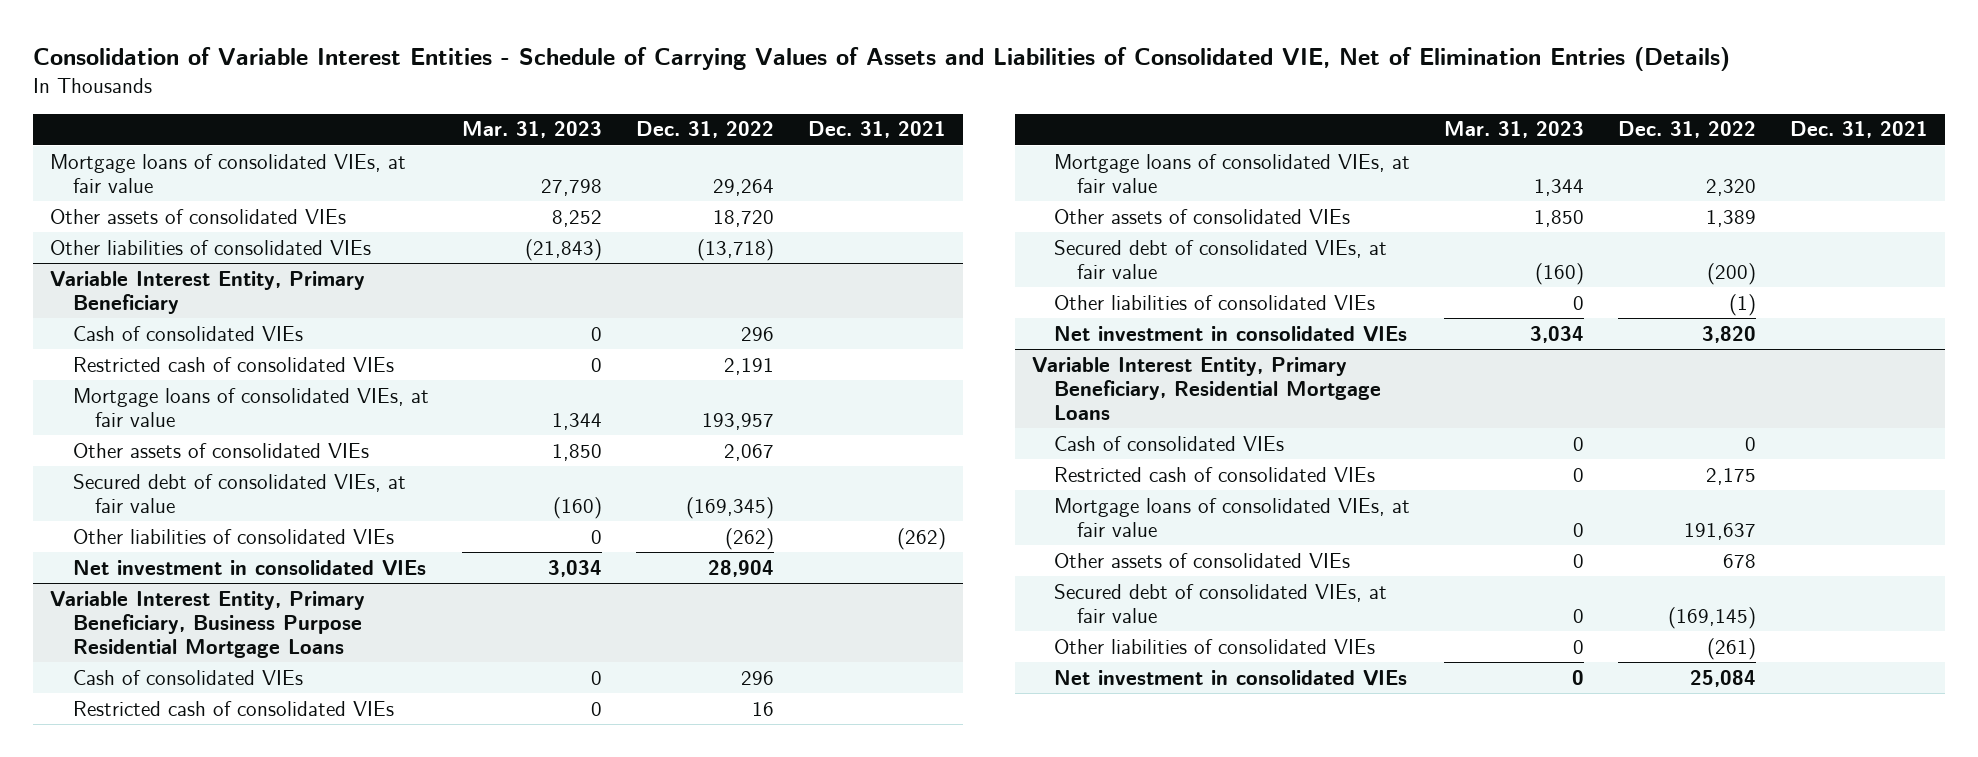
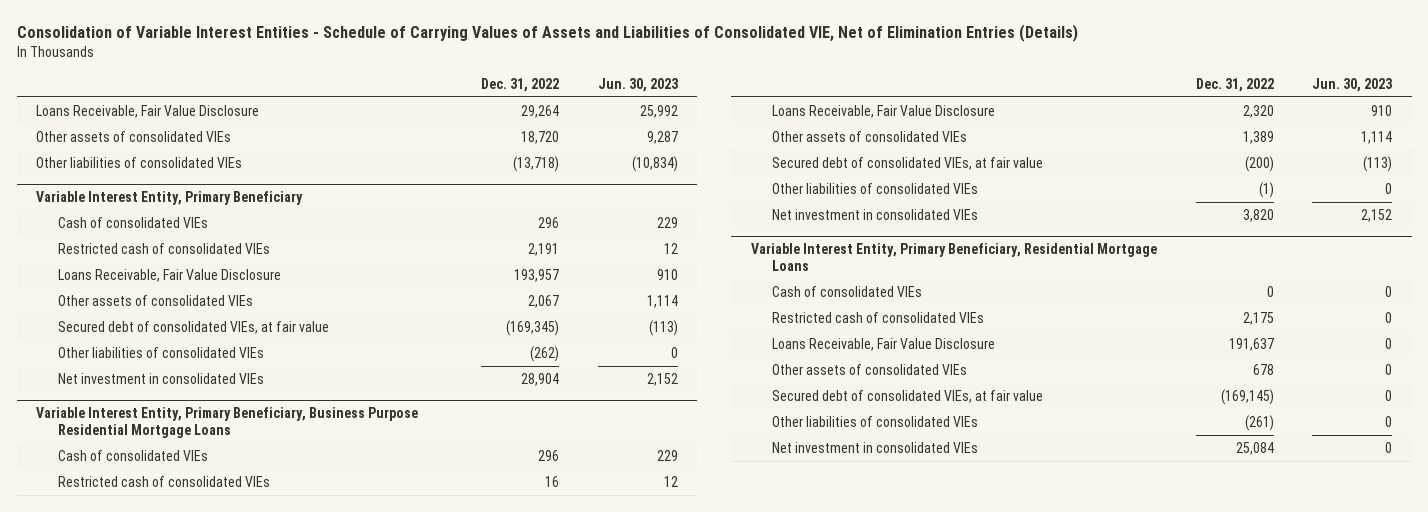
[462,121,603,139] Mar. 31, 2023 -> none
[808,121,947,139] Dec. 31, 2021 -> none
none -> [597,77,678,92] Jun. 30, 2023
[50,153,407,193] Mortgage loans of consolidated VIEs, at fair value -> [36,104,260,118] Loans Receivable, Fair Value Disclosure
[72,387,429,427] Mortgage loans of consolidated VIEs, at fair value -> [57,268,281,282] Loans Receivable, Fair Value Disclosure
[1054,153,1411,193] Mortgage loans of consolidated VIEs, at fair value -> [772,104,996,118] Loans Receivable, Fair Value Disclosure
[1054,497,1411,537] Mortgage loans of consolidated VIEs, at fair value -> [772,337,996,351] Loans Receivable, Fair Value Disclosure

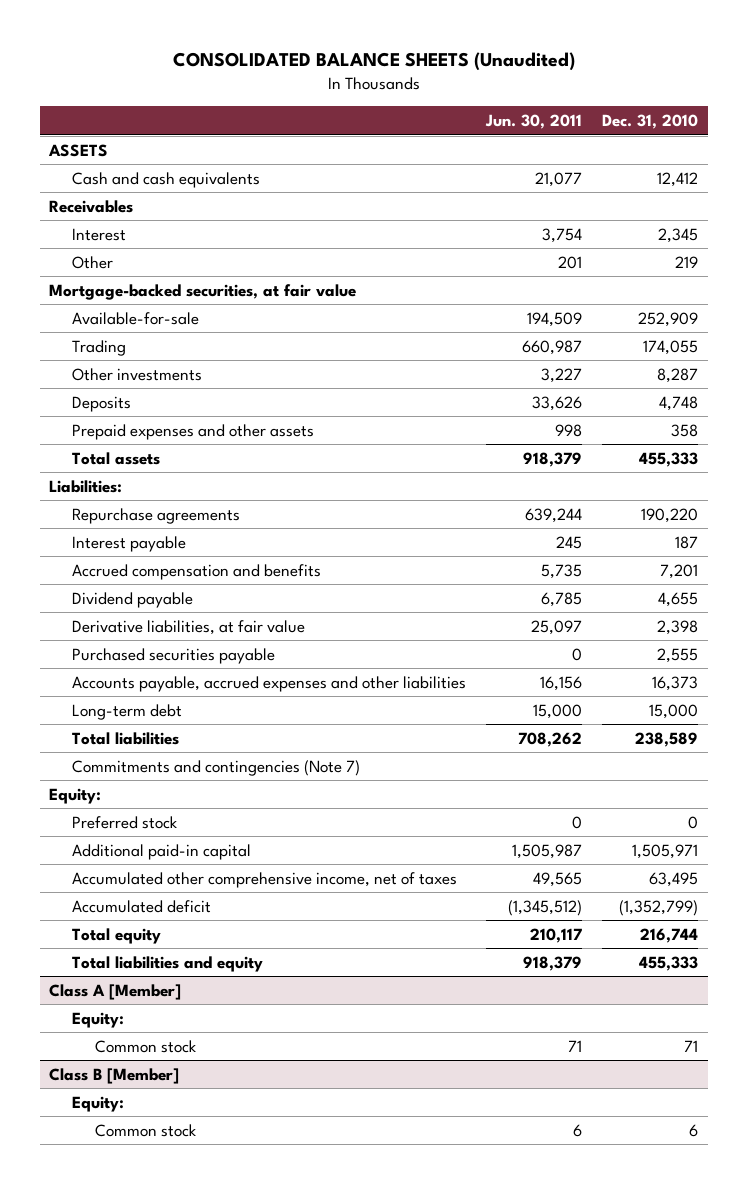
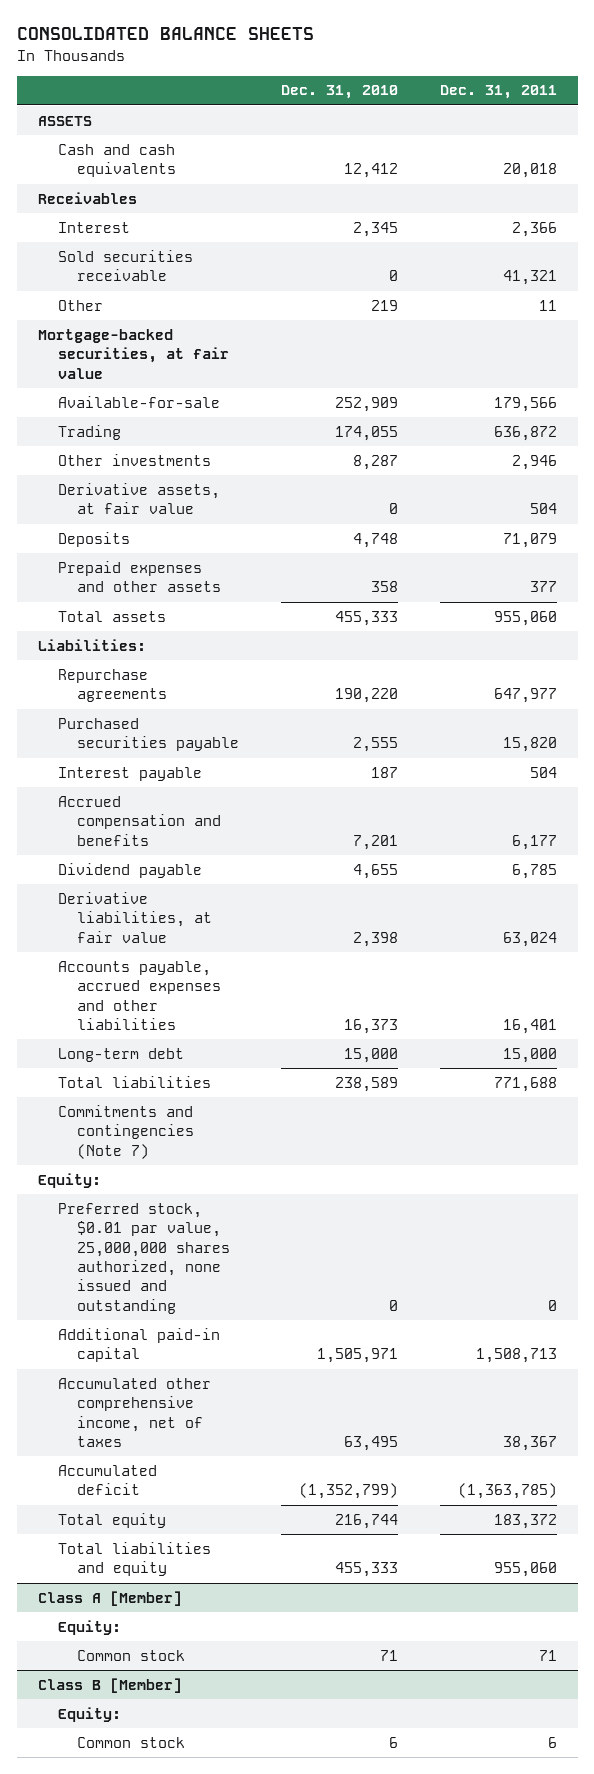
[172,52,575,72] CONSOLIDATED BALANCE SHEETS (Unaudited) -> [16,27,314,41] CONSOLIDATED BALANCE SHEETS
[485,114,583,130] Jun. 30, 2011 -> none
none -> [439,85,557,100] Dec. 31, 2011
none -> [57,249,193,282] Sold securities receivable
none -> [57,482,220,515] Derivative assets, at fair value
[72,647,276,664] Purchased securities payable -> [57,717,240,752] Purchased securities payable
[72,815,178,829] Preferred stock -> [57,1202,231,1314] Preferred stock, $0.01 par value, 25,000,000 shares authorized, none issued and outstanding

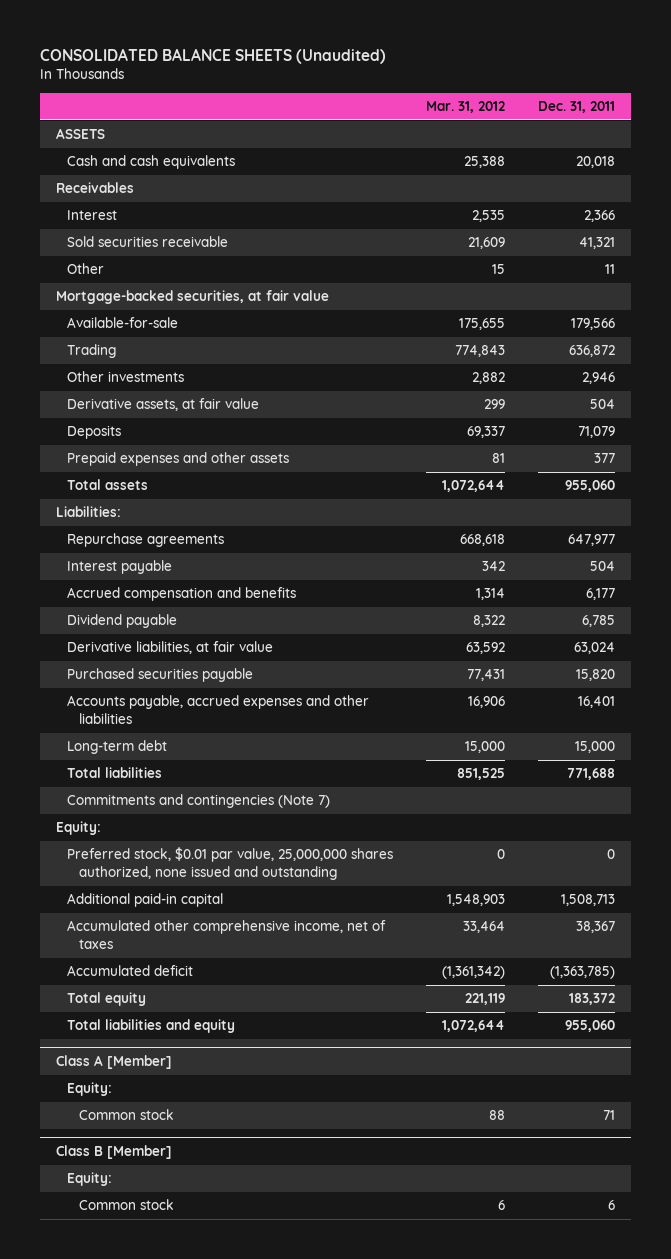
[16,27,314,41] CONSOLIDATED BALANCE SHEETS -> [39,47,386,64] CONSOLIDATED BALANCE SHEETS (Unaudited)
[281,85,399,100] Dec. 31, 2010 -> none
none -> [426,101,506,114] Mar. 31, 2012
[57,717,240,752] Purchased securities payable -> [67,668,254,683] Purchased securities payable

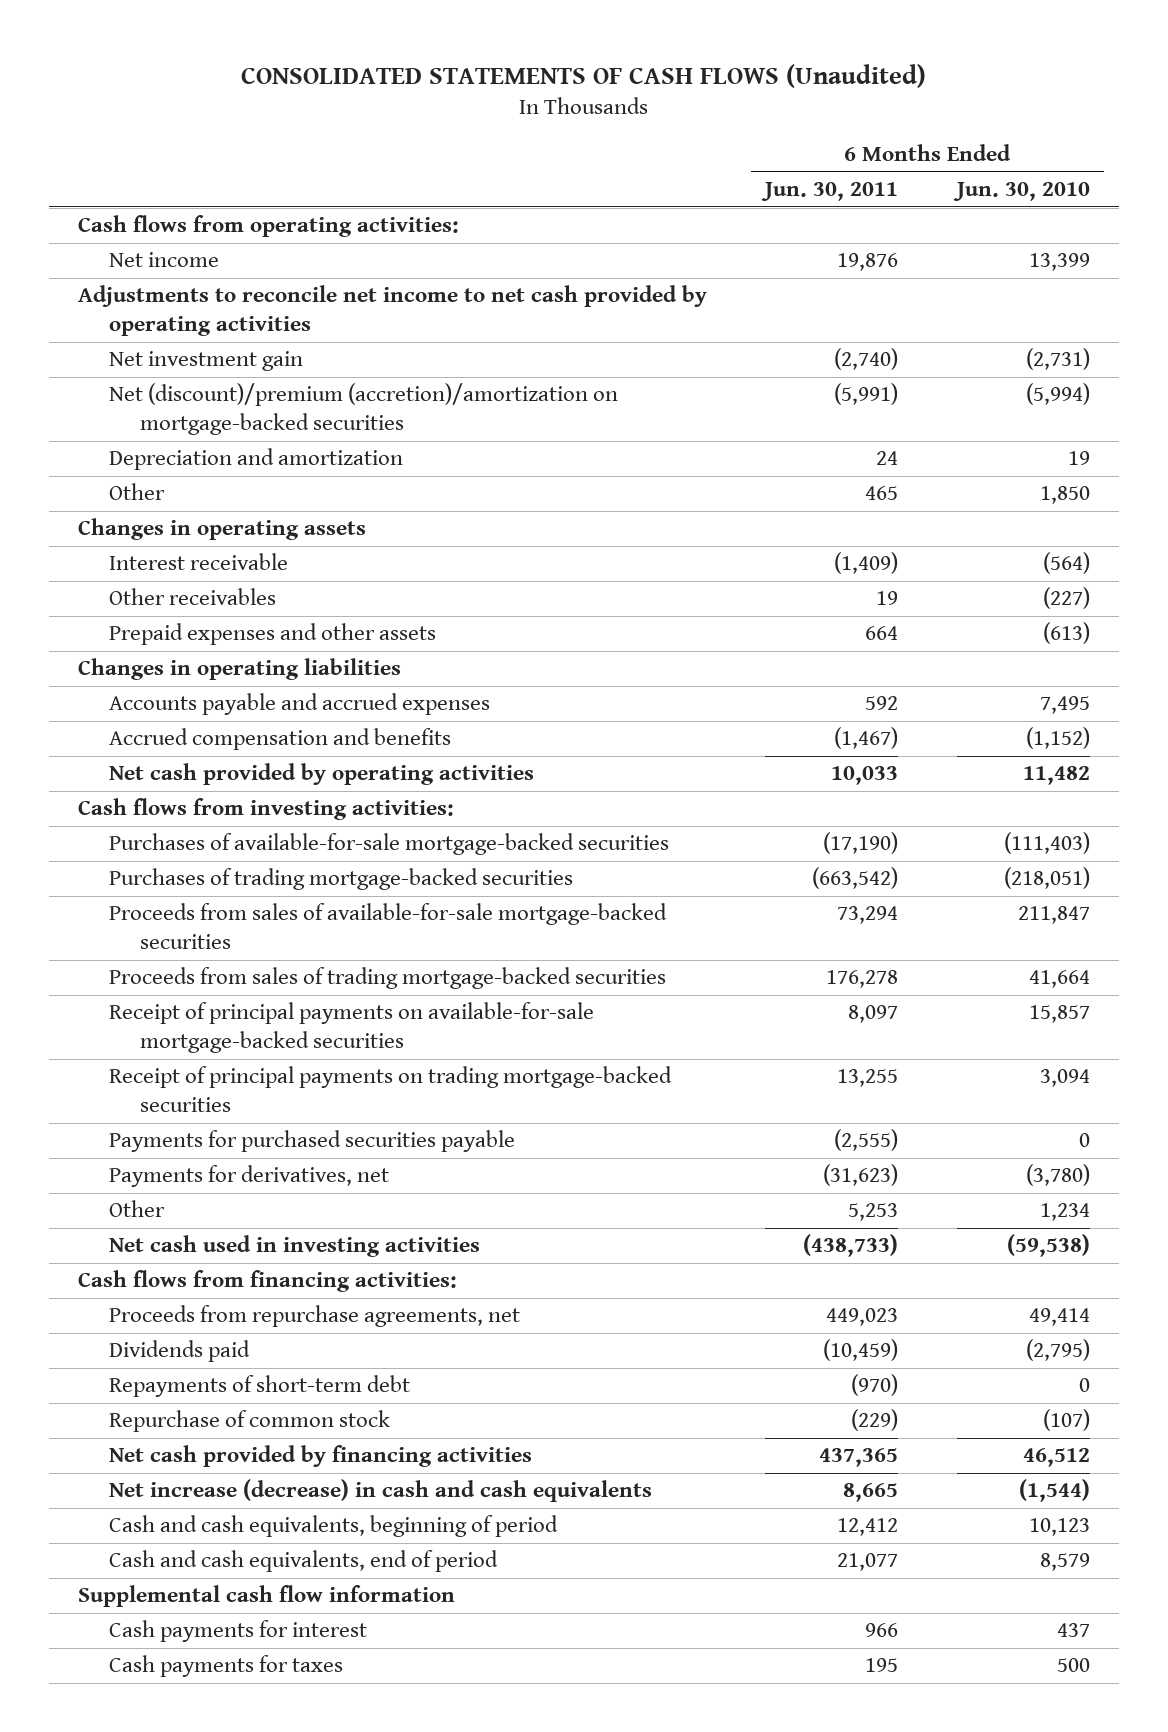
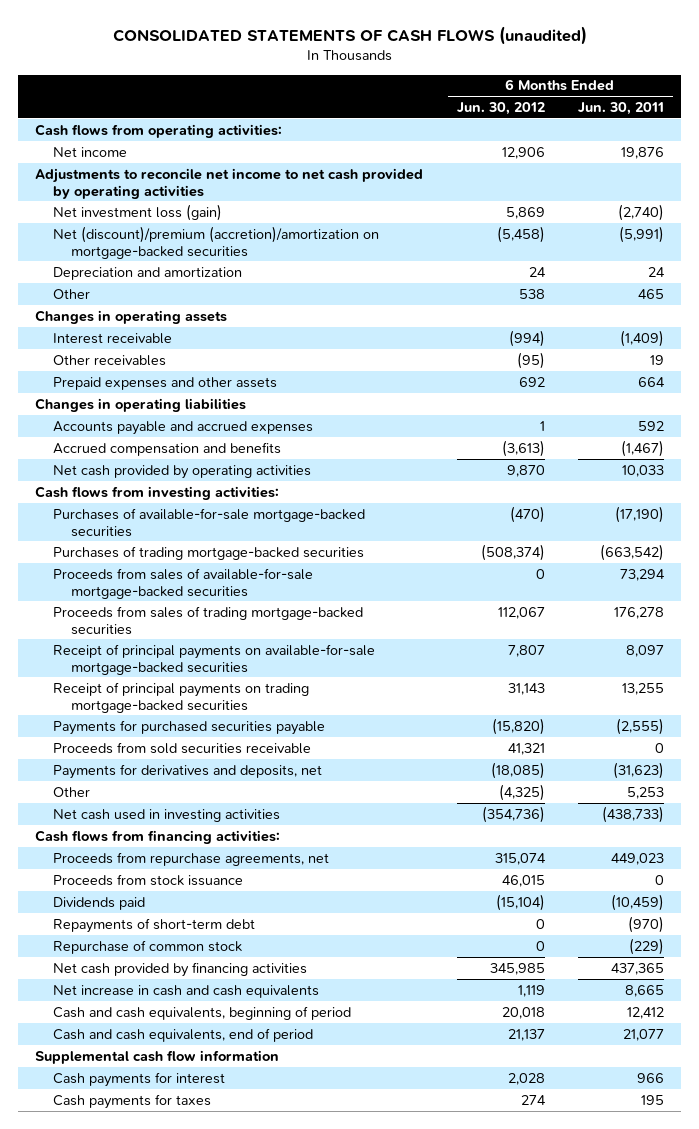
[240,63,926,88] CONSOLIDATED STATEMENTS OF CASH FLOWS (Unaudited) -> [112,25,587,45] CONSOLIDATED STATEMENTS OF CASH FLOWS (unaudited)
[952,181,1090,201] Jun. 30, 2010 -> none
none -> [456,102,545,116] Jun. 30, 2012
[108,351,303,372] Net investment gain -> [53,203,223,221] Net investment loss (gain)
none -> [53,741,312,754] Proceeds from sold securities receivable
[108,1165,389,1188] Payments for derivatives, net -> [53,763,323,779] Payments for derivatives and deposits, net
none -> [53,873,244,886] Proceeds from stock issuance
[108,1479,652,1503] Net increase (decrease) in cash and cash equivalents -> [53,984,320,998] Net increase in cash and cash equivalents

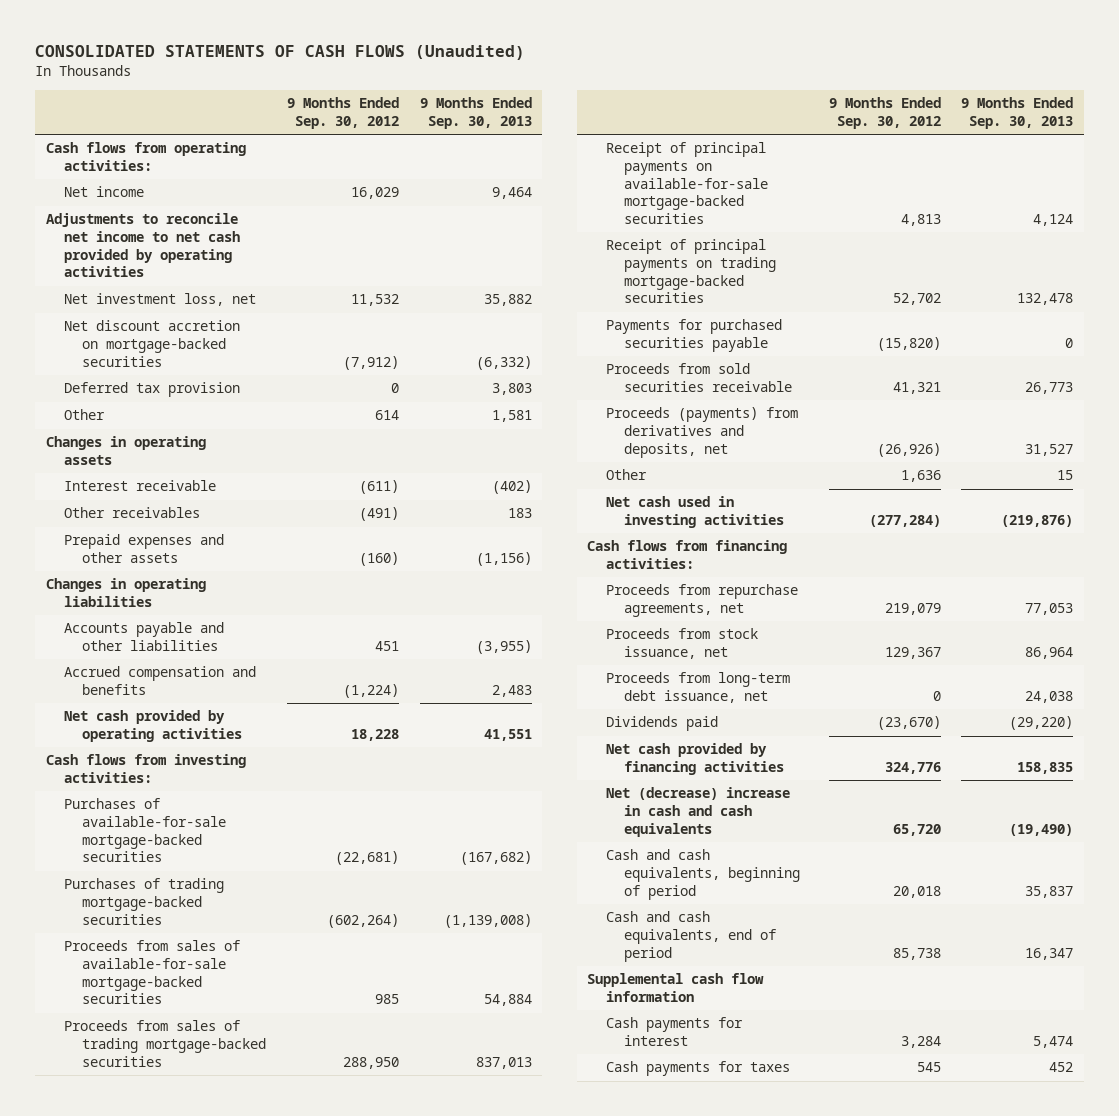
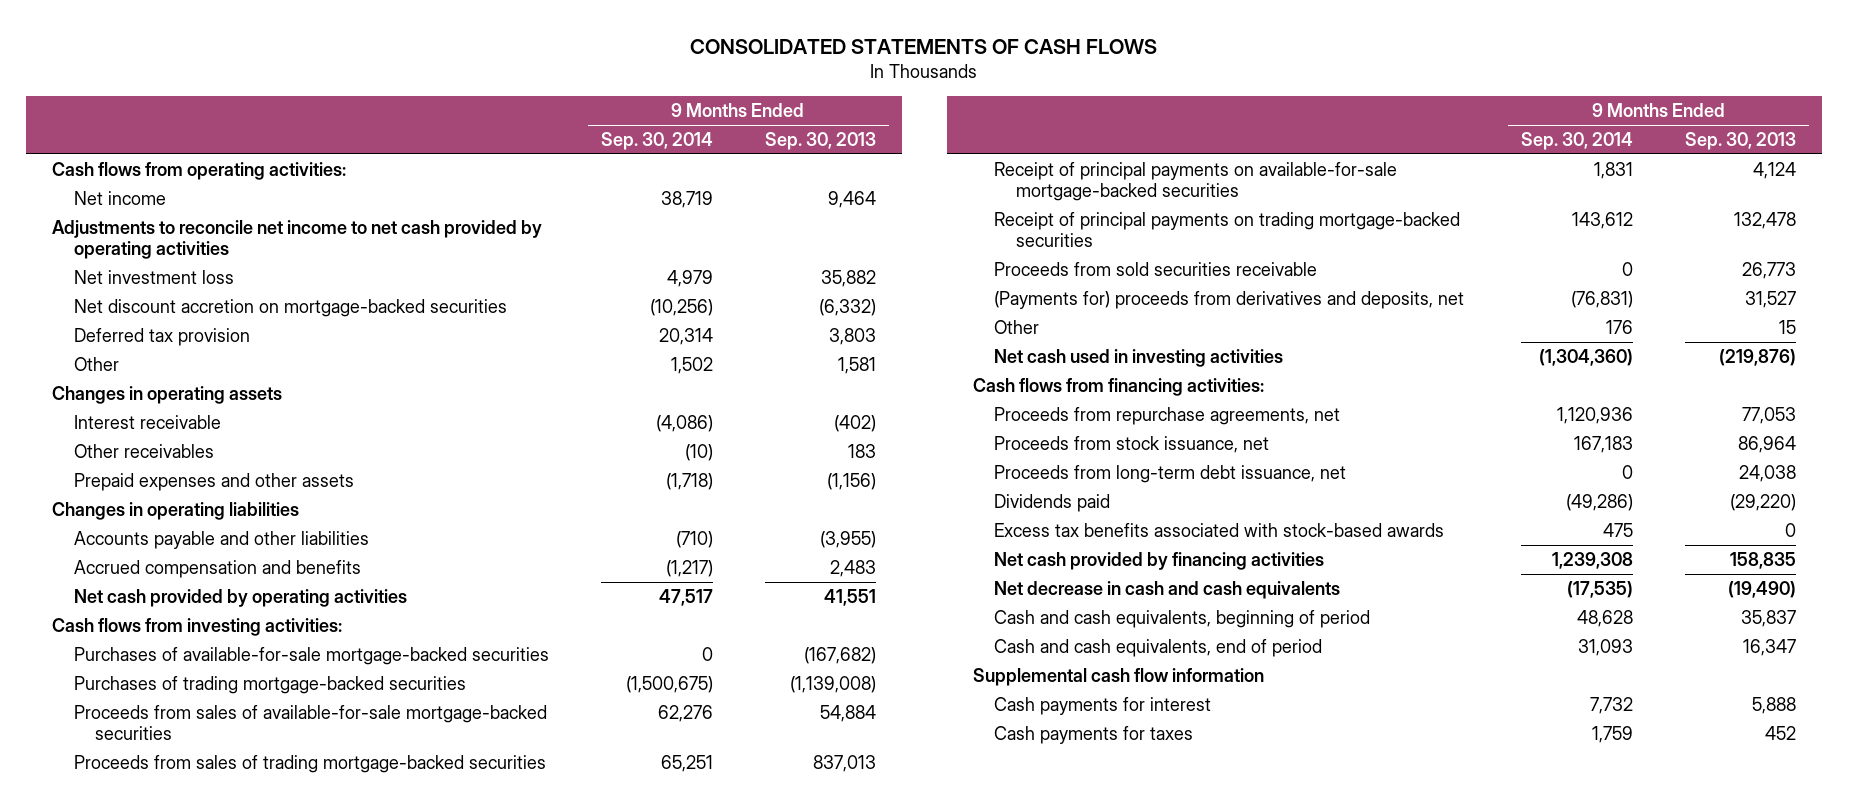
[35,44,526,60] CONSOLIDATED STATEMENTS OF CASH FLOWS (Unaudited) -> [690,39,1158,55] CONSOLIDATED STATEMENTS OF CASH FLOWS
[286,97,399,129] 9 Months Ended Sep. 30, 2012 -> none
none -> [600,131,713,150] Sep. 30, 2014
[63,293,256,307] Net investment loss, net -> [73,269,234,284] Net investment loss
[605,319,782,353] Payments for purchased securities payable -> none
[605,407,798,458] Proceeds (payments) from derivatives and deposits, net -> [994,290,1465,309] (Payments for) proceeds from derivatives and deposits, net
none -> [994,522,1445,537] Excess tax benefits associated with stock-based awards
[605,787,790,837] Net (decrease) increase in cash and cash equivalents -> [994,580,1341,599] Net decrease in cash and cash equivalents
[1033,1036,1074,1049] 5,474 -> [1752,696,1797,714] 5,888

